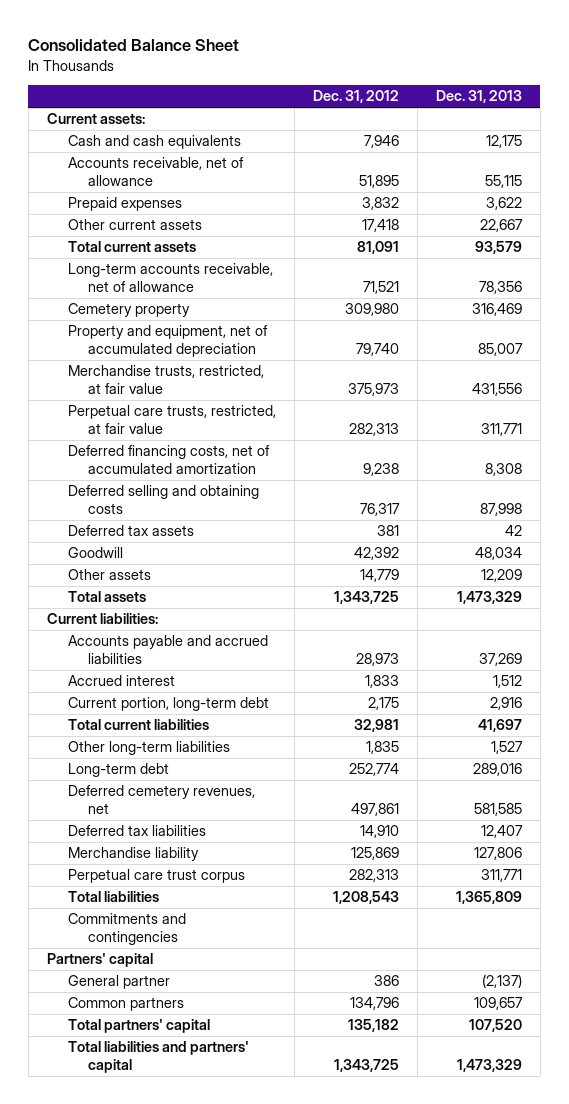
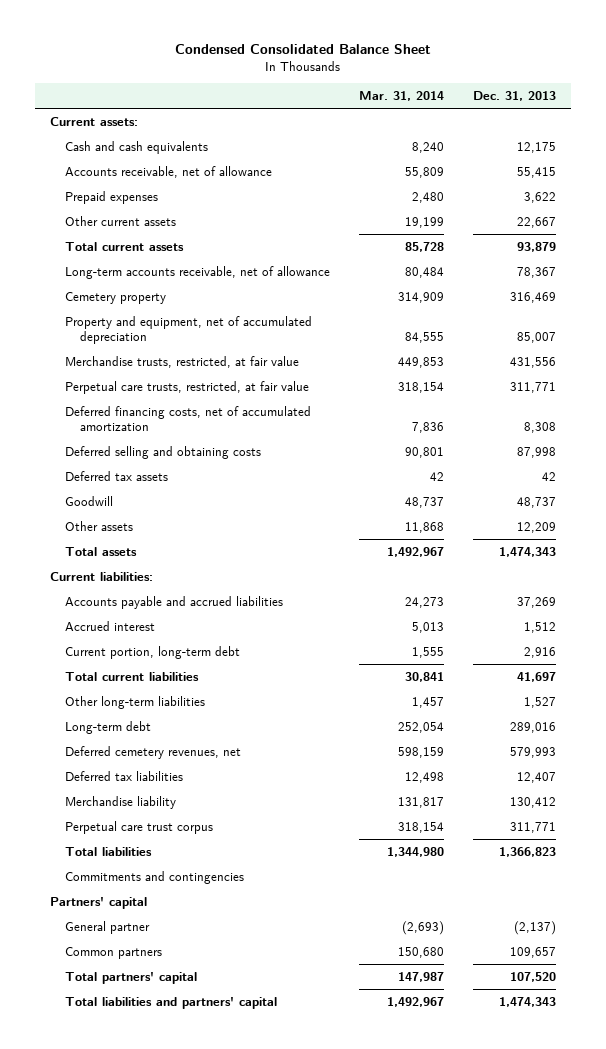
[28,38,240,51] Consolidated Balance Sheet -> [174,44,431,55] Condensed Consolidated Balance Sheet
[312,90,399,104] Dec. 31, 2012 -> none
none -> [358,90,444,101] Mar. 31, 2014
[484,175,522,189] 55,115 -> [517,166,557,178] 55,415
[474,241,522,255] 93,579 -> [517,241,557,252] 93,879
[478,281,522,295] 78,356 -> [517,266,557,278] 78,367
[474,547,522,561] 48,034 -> [517,496,557,508] 48,737
[456,591,522,605] 1,473,329 -> [499,546,557,557] 1,474,343
[473,803,522,817] 581,585 -> [510,746,557,758] 579,993
[473,847,522,861] 127,806 -> [510,796,557,808] 130,412
[455,891,522,905] 1,365,809 -> [499,846,557,857] 1,366,823
[456,1059,522,1073] 1,473,329 -> [499,996,557,1007] 1,474,343

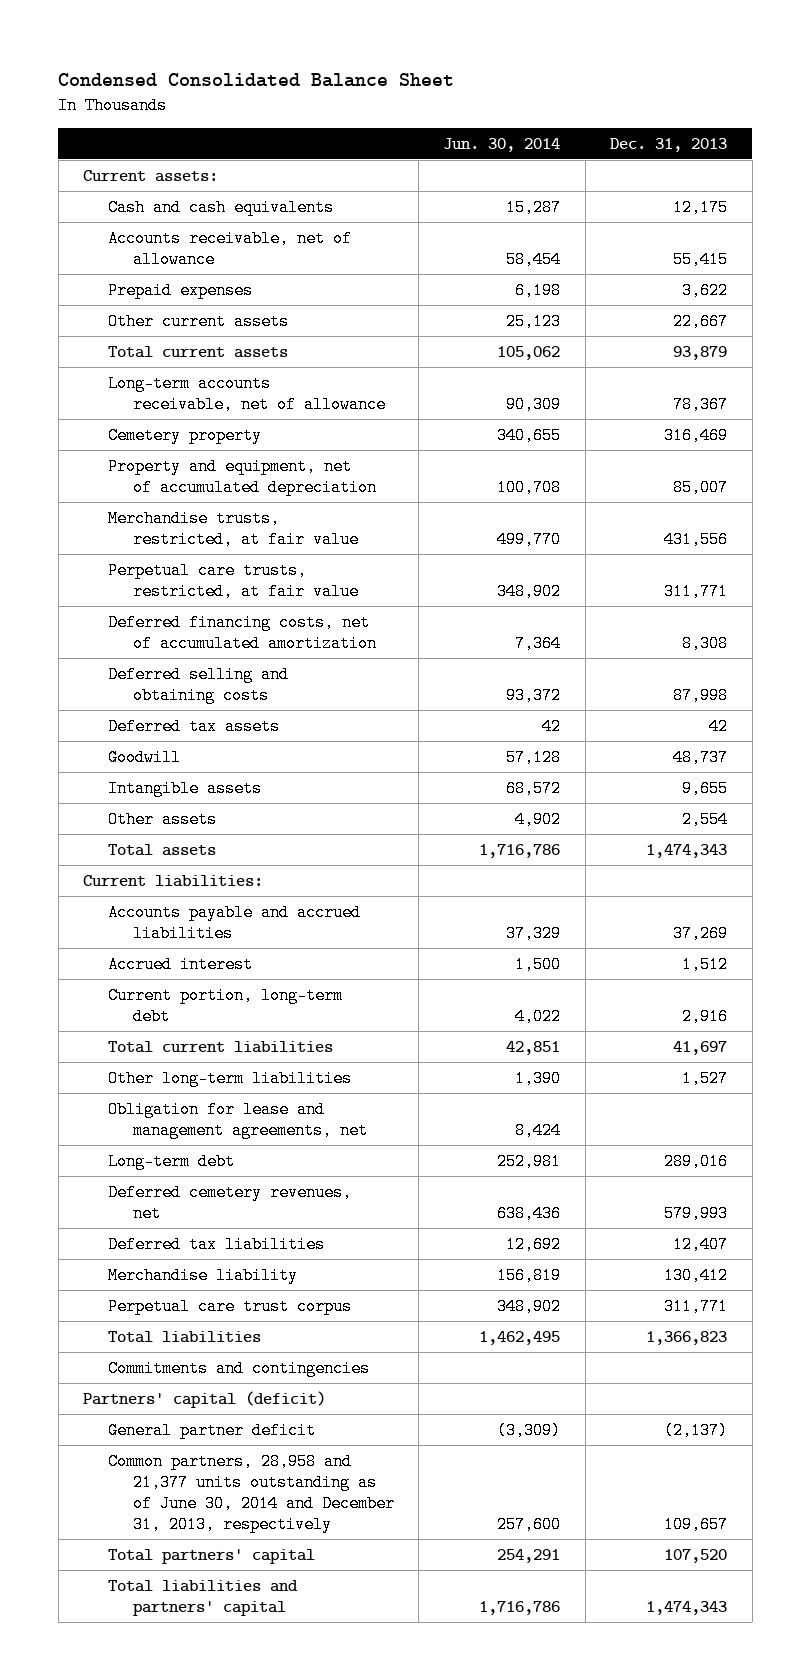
[358,90,444,101] Mar. 31, 2014 -> none
none -> [443,137,561,152] Jun. 30, 2014
none -> [108,780,263,798] Intangible assets
[517,521,557,533] 12,209 -> [682,811,729,829] 2,554
none -> [108,1101,368,1139] Obligation for lease and management agreements, net
[49,896,147,909] Partners' capital -> [83,1391,327,1409] Partners' capital (deficit)
[64,920,150,934] General partner -> [108,1422,317,1440] General partner deficit
[64,946,162,959] Common partners -> [108,1453,395,1533] Common partners, 28,958 and 21,377 units outstanding as of June 30, 2014 and December 31, 2013, respectively

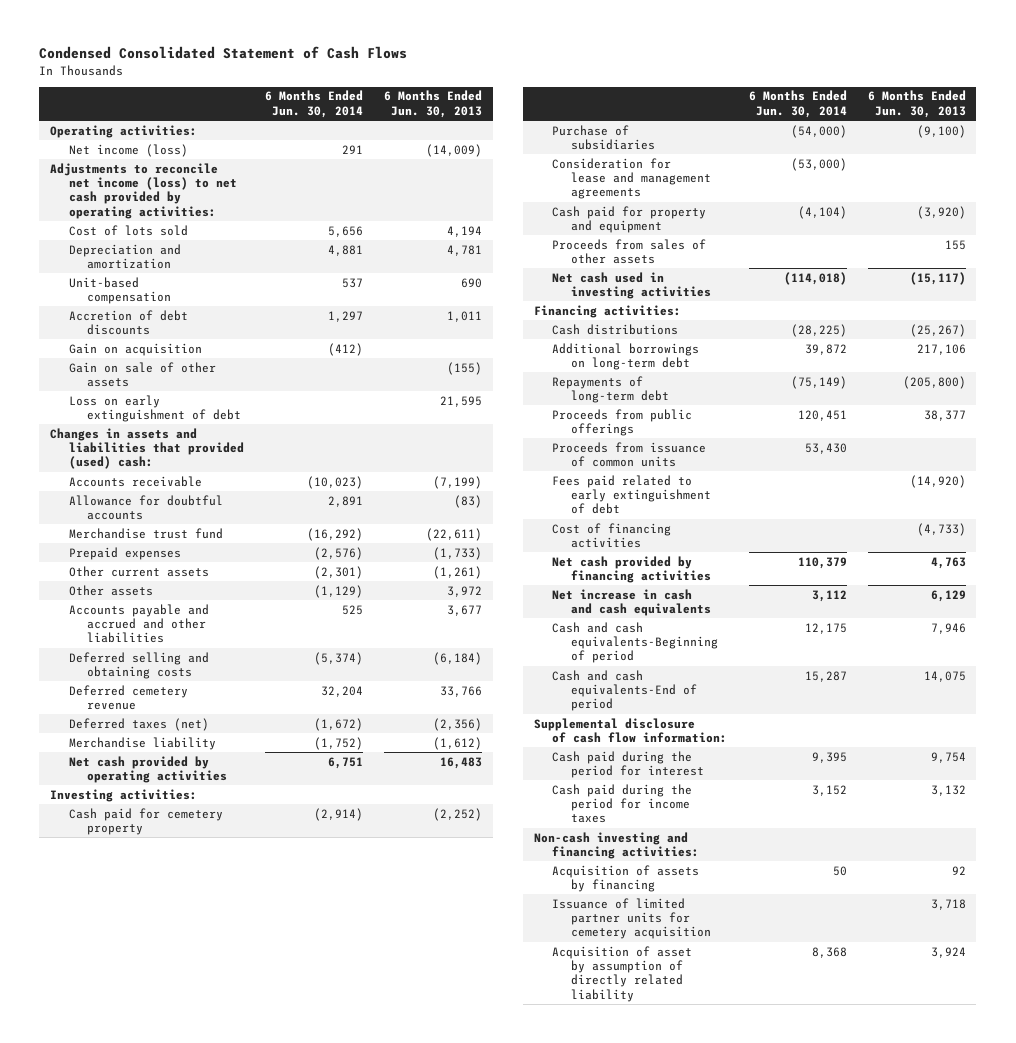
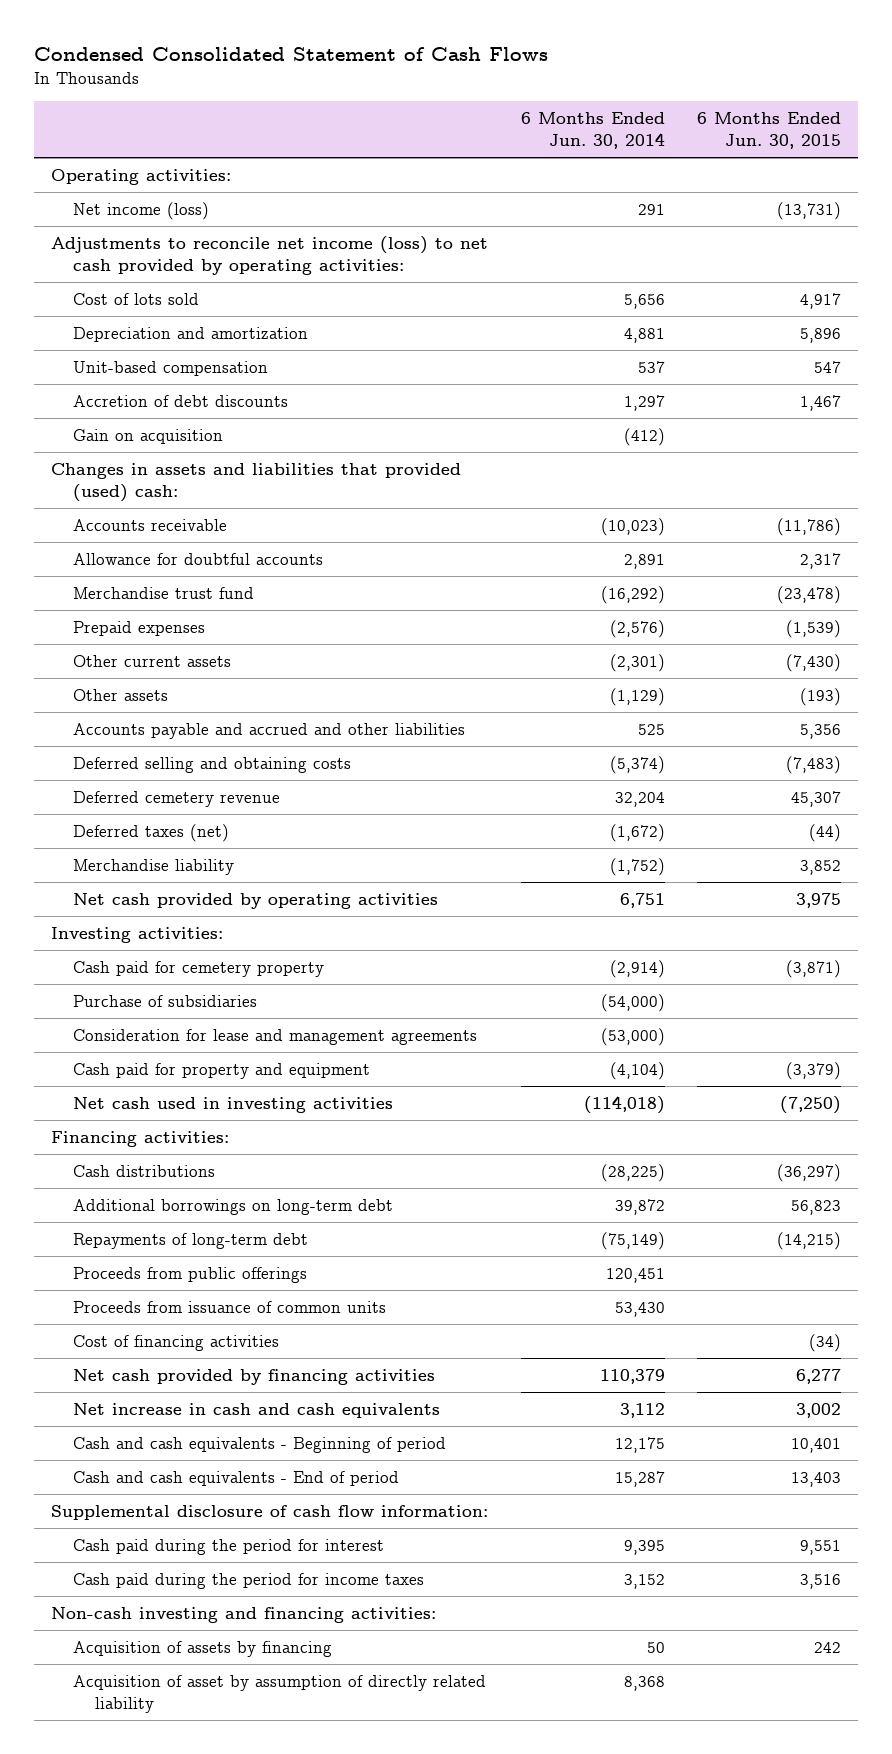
[384,90,483,118] 6 Months Ended Jun. 30, 2013 -> none
none -> [697,112,842,149] 6 Months Ended Jun. 30, 2015
[68,361,216,388] Gain on sale of other assets -> none
[68,394,242,423] Loss on early extinguishment of debt -> none
[552,238,707,265] Proceeds from sales of other assets -> none
[552,474,711,515] Fees paid related to early extinguishment of debt -> none
[552,621,718,664] Cash and cash equivalents-Beginning of period -> [72,1437,446,1454] Cash and cash equivalents - Beginning of period
[552,669,697,712] Cash and cash equivalents-End of period -> [72,1471,399,1487] Cash and cash equivalents - End of period
[552,897,711,940] Issuance of limited partner units for cemetery acquisition -> none

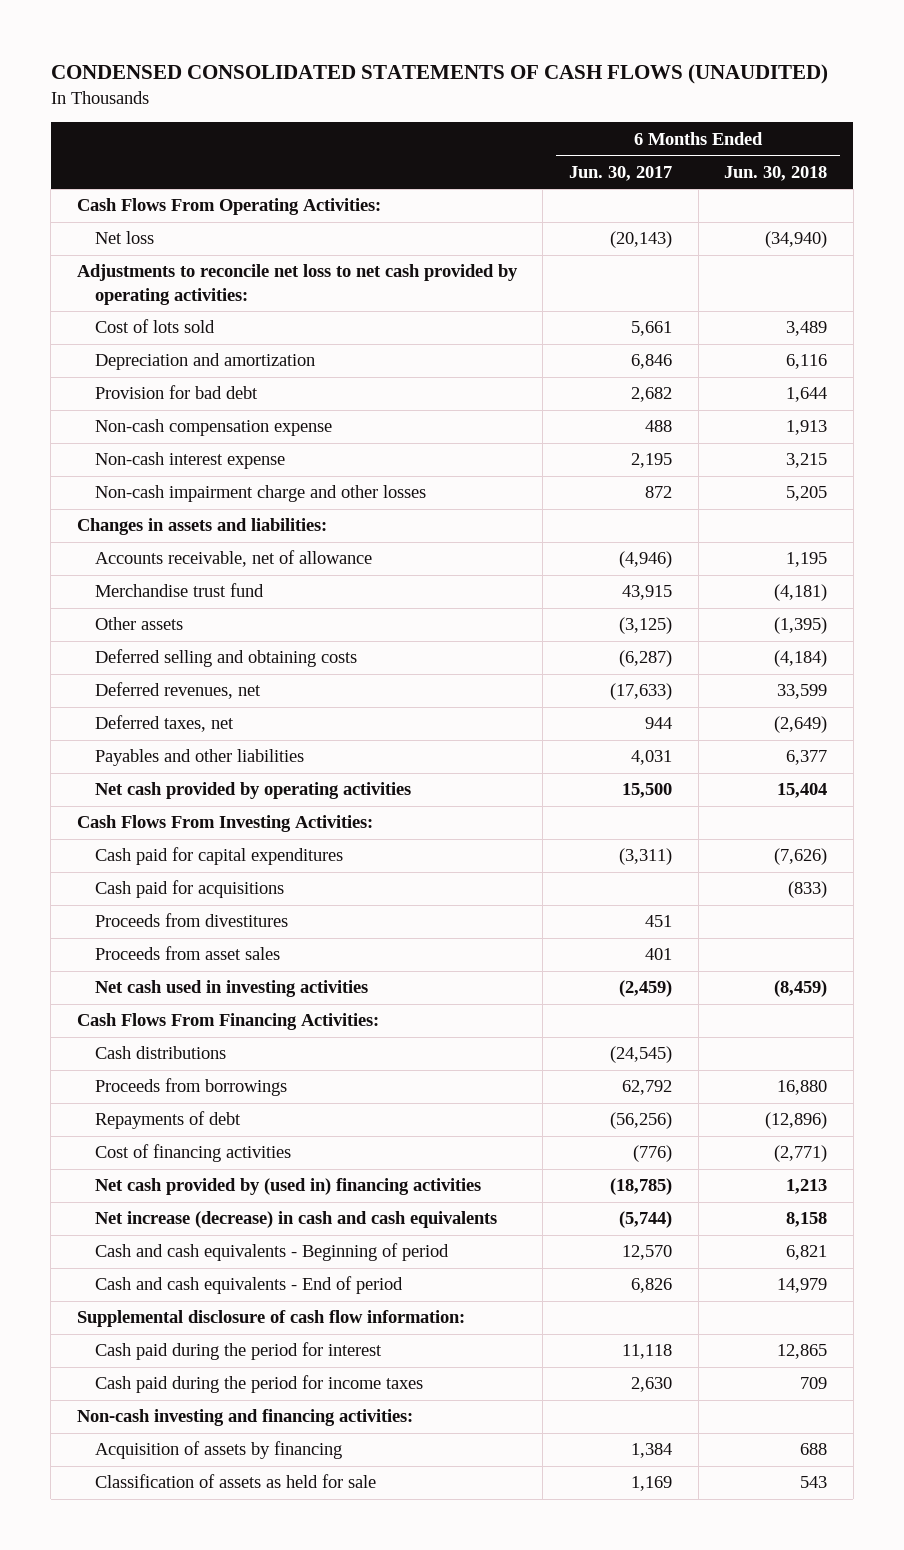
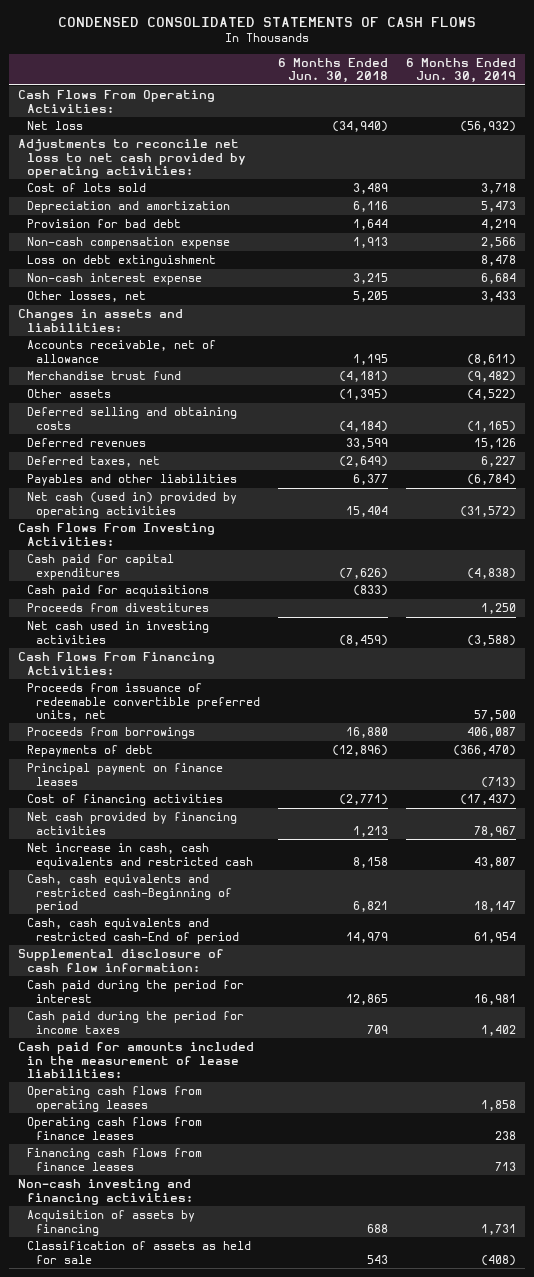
[50,64,828,85] CONDENSED CONSOLIDATED STATEMENTS OF CASH FLOWS (UNAUDITED) -> [58,16,477,27] CONDENSED CONSOLIDATED STATEMENTS OF CASH FLOWS
[568,165,672,181] Jun. 30, 2017 -> none
none -> [405,57,516,84] 6 Months Ended Jun. 30, 2019
none -> [27,255,217,268] Loss on debt extinguishment
[94,485,426,503] Non-cash impairment charge and other losses -> [27,291,147,303] Other losses, net
[94,682,261,700] Deferred revenues, net -> [27,438,147,448] Deferred revenues
[94,782,411,800] Net cash provided by operating activities -> [27,492,238,518] Net cash (used in) provided by operating activities
[94,946,280,961] Proceeds from asset sales -> none
[94,1046,226,1060] Cash distributions -> none
none -> [27,683,261,722] Proceeds from issuance of redeemable convertible preferred units, net
none -> [27,763,224,786] Principal payment on finance leases
[94,1178,481,1196] Net cash provided by (used in) financing activities -> [27,812,238,835] Net cash provided by financing activities
[94,1211,497,1229] Net increase (decrease) in cash and cash equivalents -> [27,843,254,869] Net increase in cash, cash equivalents and restricted cash
[94,1243,449,1262] Cash and cash equivalents - Beginning of period -> [27,874,233,914] Cash, cash equivalents and restricted cash-Beginning of period
[94,1276,403,1295] Cash and cash equivalents - End of period -> [27,918,240,944] Cash, cash equivalents and restricted cash-End of period
none -> [18,1042,255,1079] Cash paid for amounts included in the measurement of lease liabilities:
none -> [27,1086,203,1112] Operating cash flows from operating leases
none -> [27,1117,203,1140] Operating cash flows from finance leases
none -> [27,1148,203,1171] Financing cash flows from finance leases

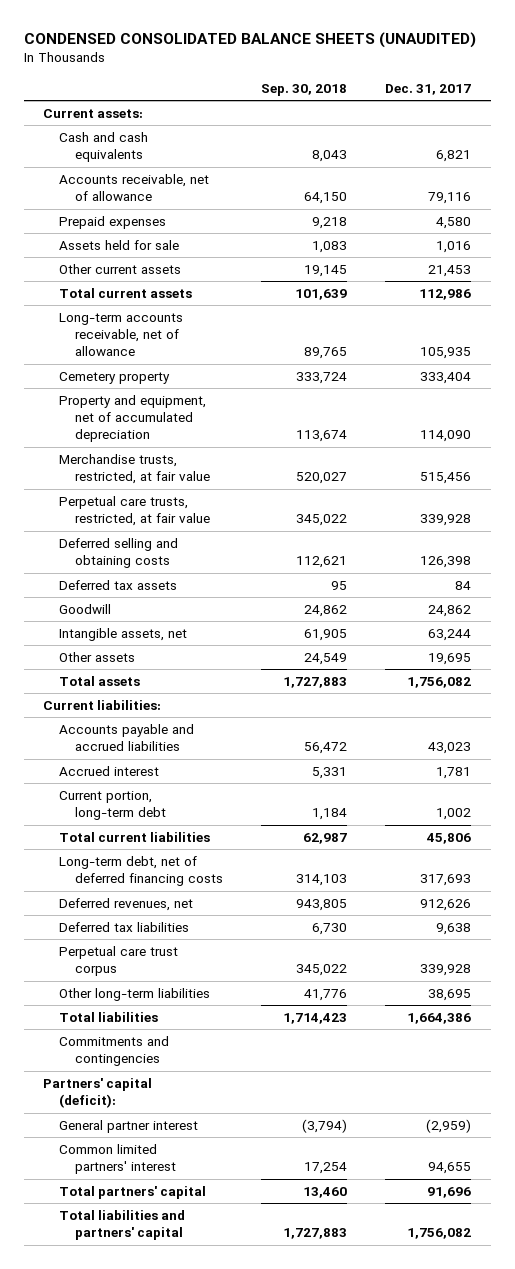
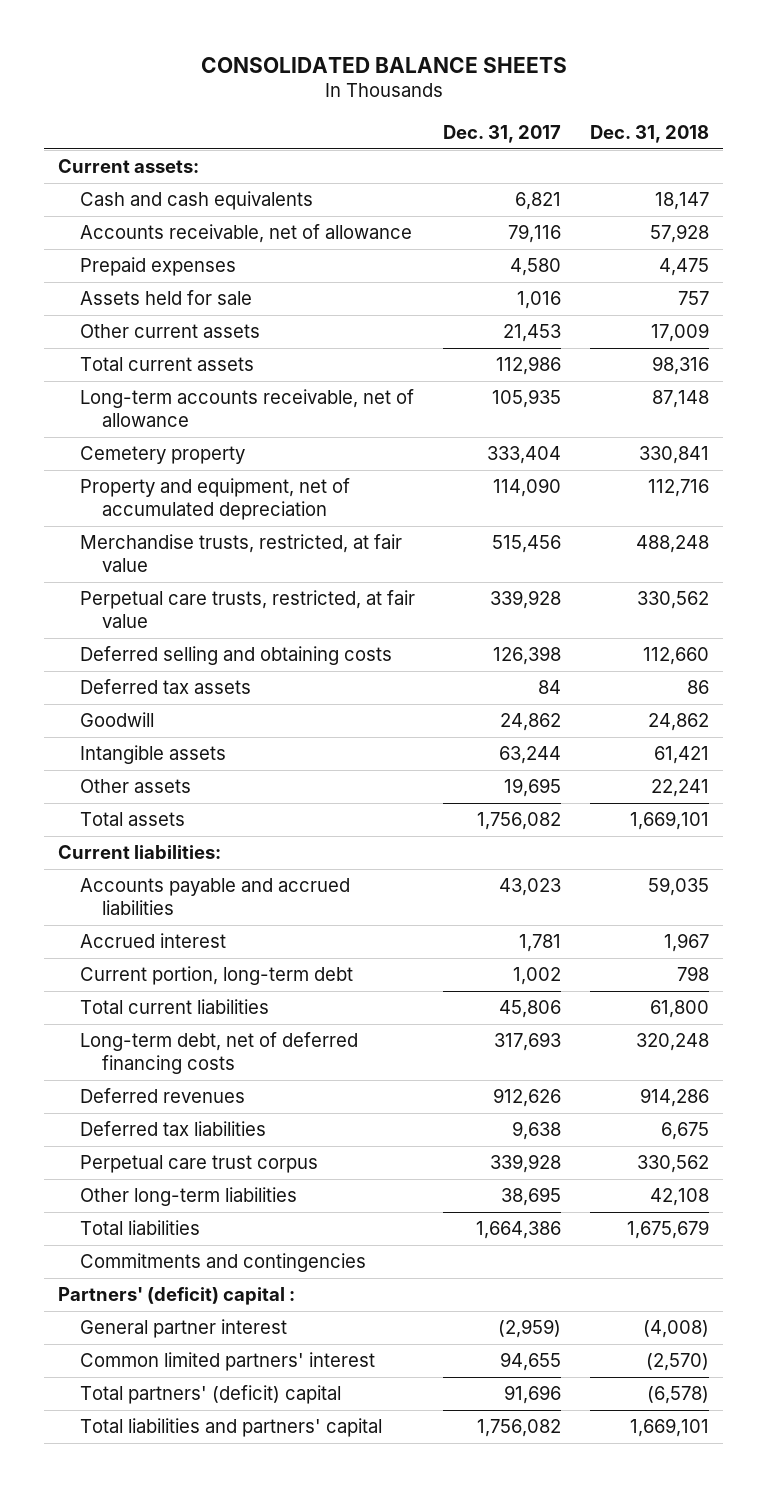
[23,32,476,49] CONDENSED CONSOLIDATED BALANCE SHEETS (UNAUDITED) -> [200,56,567,73] CONSOLIDATED BALANCE SHEETS
[261,83,348,96] Sep. 30, 2018 -> none
none -> [589,125,709,144] Dec. 31, 2018
[58,627,187,641] Intangible assets, net -> [80,745,227,765] Intangible assets
[58,897,193,911] Deferred revenues, net -> [80,1088,246,1104] Deferred revenues
[43,1077,153,1109] Partners' capital (deficit): -> [58,1287,296,1306] Partners' (deficit) capital :
[58,1185,206,1199] Total partners' capital -> [80,1385,342,1405] Total partners' (deficit) capital

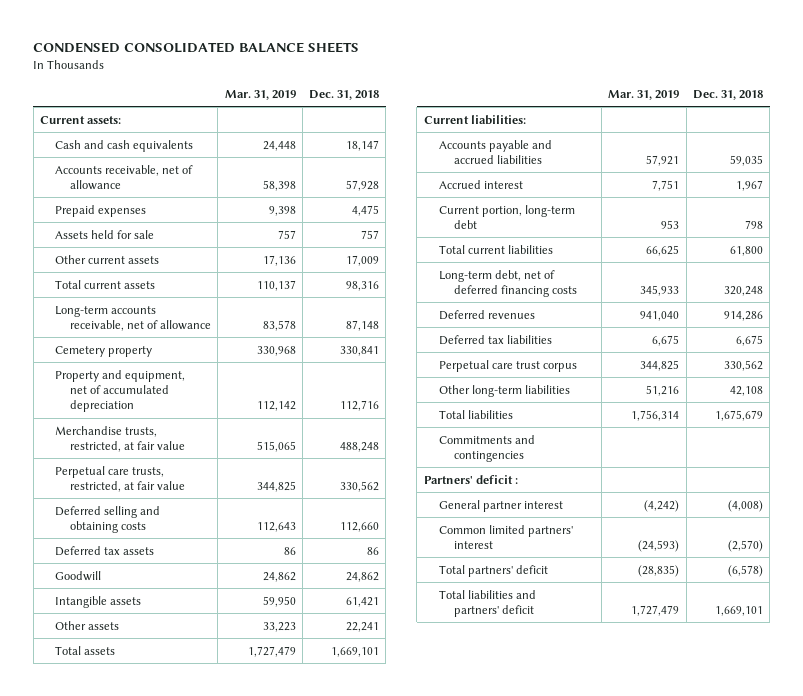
[200,56,567,73] CONSOLIDATED BALANCE SHEETS -> [33,42,360,54] CONDENSED CONSOLIDATED BALANCE SHEETS
[443,125,562,144] Dec. 31, 2017 -> none
none -> [224,89,296,100] Mar. 31, 2019
[58,1287,296,1306] Partners' (deficit) capital : -> [423,474,518,484] Partners' deficit :
[80,1385,342,1405] Total partners' (deficit) capital -> [438,564,548,577] Total partners' deficit
[80,1418,383,1438] Total liabilities and partners' capital -> [438,589,536,617] Total liabilities and partners' deficit

